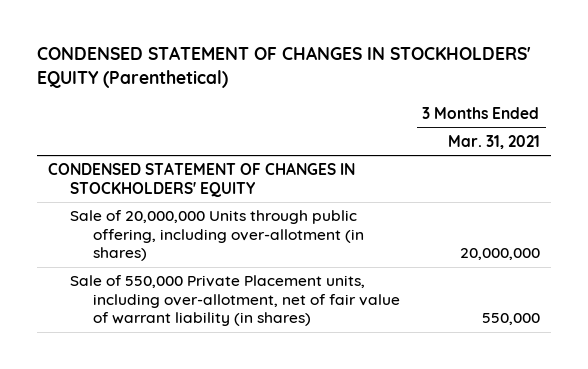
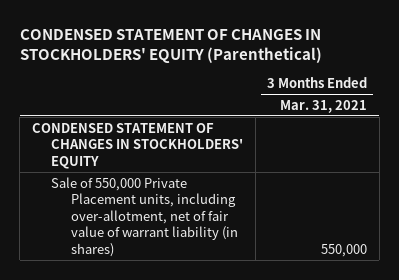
[70,210,364,262] Sale of 20,000,000 Units through public offering, including over-allotment (in shares) -> none

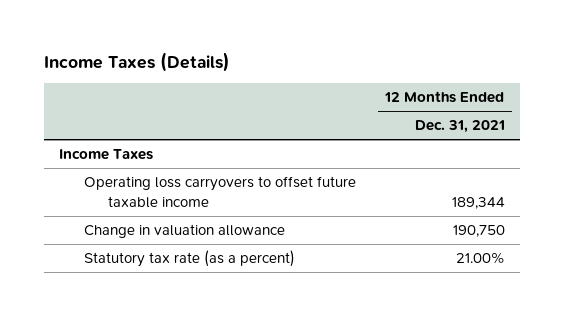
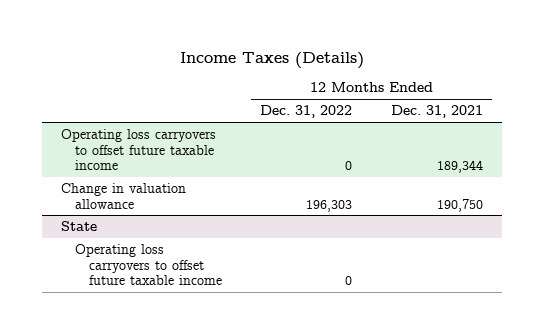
none -> [260,105,353,119] Dec. 31, 2022
[59,149,154,161] Income Taxes -> none
[83,250,295,268] Statutory tax rate (as a percent) -> none
none -> [61,221,98,232] State
none -> [75,244,223,285] Operating loss carryovers to offset future taxable income

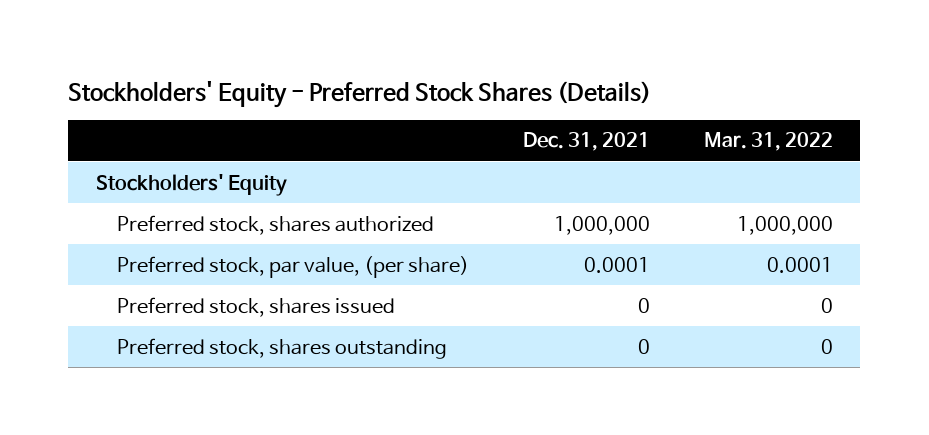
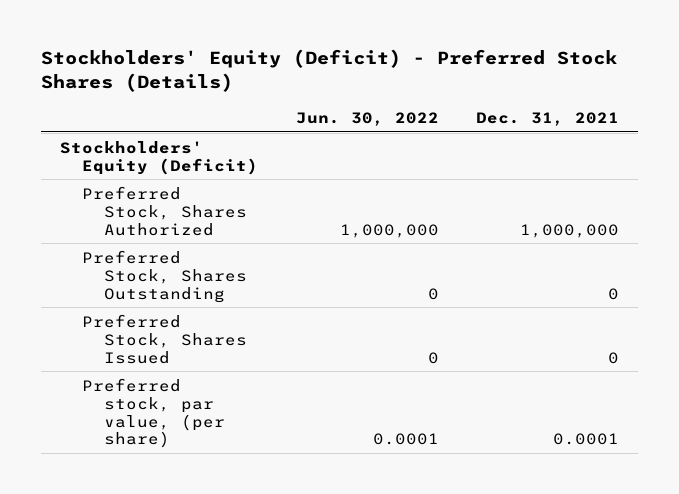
[68,80,652,108] Stockholders' Equity - Preferred Stock Shares (Details) -> [40,49,617,93] Stockholders' Equity (Deficit) - Preferred Stock Shares (Details)
[704,132,834,152] Mar. 31, 2022 -> none
none -> [295,111,439,126] Jun. 30, 2022
[95,173,287,196] Stockholders' Equity -> [59,140,259,175] Stockholders' Equity (Deficit)
[116,214,434,235] Preferred stock, shares authorized -> [82,185,248,236] Preferred Stock, Shares Authorized
none -> [82,249,248,303] Preferred Stock, Shares Outstanding
none -> [82,313,248,364] Preferred Stock, Shares Issued
[116,296,395,317] Preferred stock, shares issued -> none
[116,337,447,359] Preferred stock, shares outstanding -> none

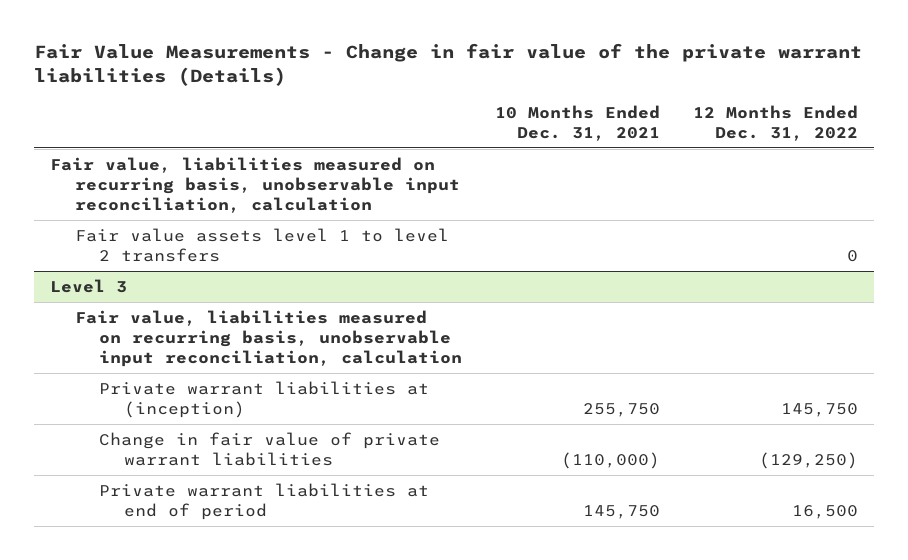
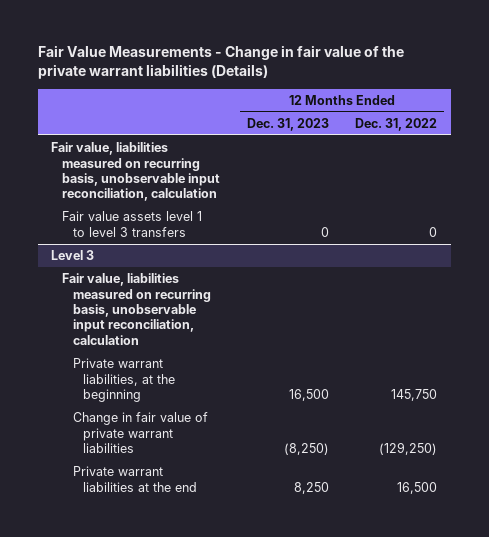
[495,104,661,141] 10 Months Ended Dec. 31, 2021 -> none
none -> [246,117,329,131] Dec. 31, 2023
[74,227,449,262] Fair value assets level 1 to level 2 transfers -> [61,211,202,237] Fair value assets level 1 to level 3 transfers
[99,380,430,418] Private warrant liabilities at (inception) -> [72,358,176,402] Private warrant liabilities, at the beginning
[99,482,430,520] Private warrant liabilities at end of period -> [72,466,198,492] Private warrant liabilities at the end

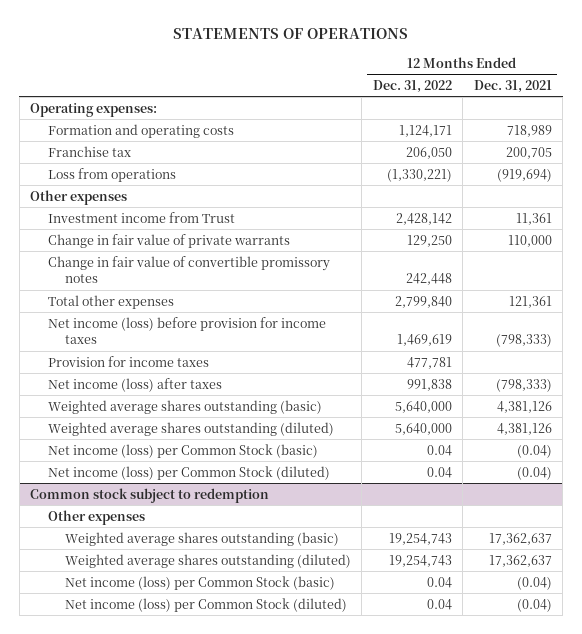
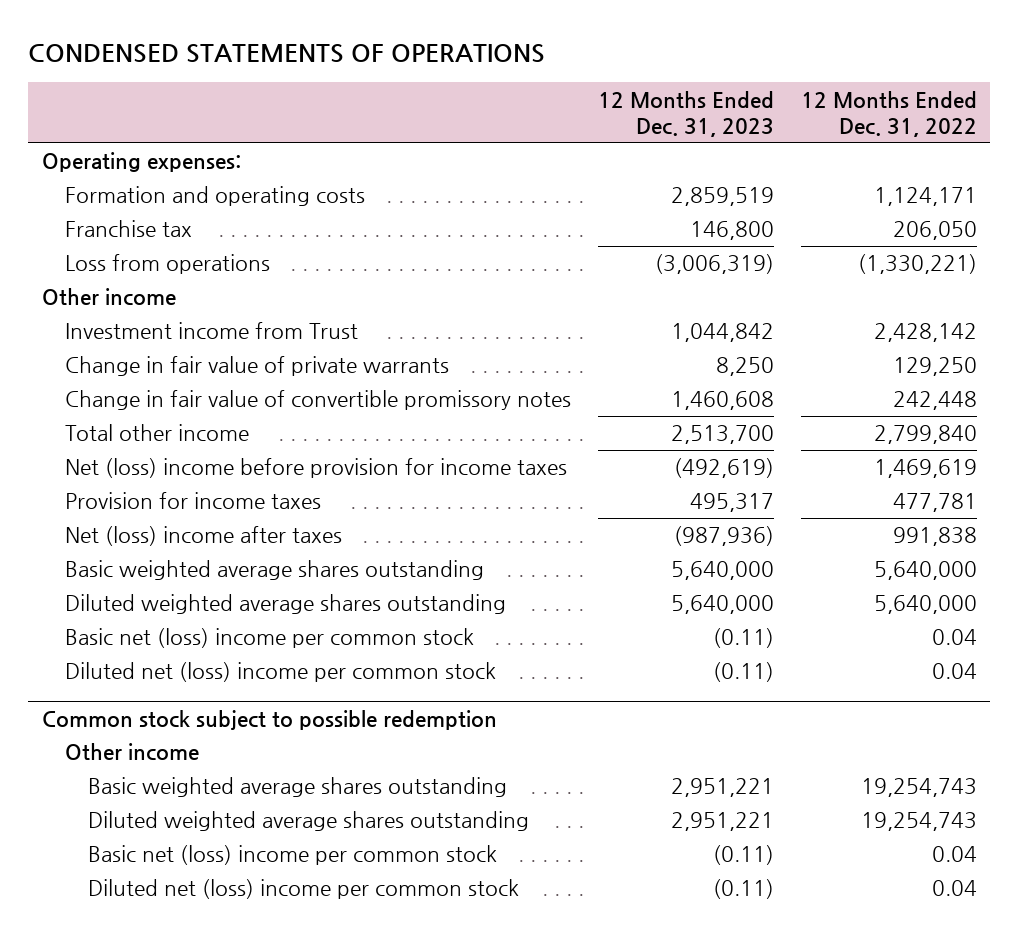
[173,28,409,40] STATEMENTS OF OPERATIONS -> [28,44,546,64] CONDENSED STATEMENTS OF OPERATIONS
[473,79,552,93] Dec. 31, 2021 -> none
none -> [597,90,774,138] 12 Months Ended Dec. 31, 2023
[30,189,128,205] Other expenses -> [41,288,176,307] Other income
[47,294,174,309] Total other expenses -> [64,424,249,442] Total other income
[47,316,326,345] Net income (loss) before provision for income taxes -> [64,458,567,479] Net (loss) income before provision for income taxes
[47,377,222,392] Net income (loss) after taxes -> [64,526,342,547] Net (loss) income after taxes
[47,399,322,414] Weighted average shares outstanding (basic) -> [64,560,484,581] Basic weighted average shares outstanding
[47,421,334,436] Weighted average shares outstanding (diluted) -> [64,594,506,615] Diluted weighted average shares outstanding
[47,443,318,458] Net income (loss) per Common Stock (basic) -> [64,628,474,649] Basic net (loss) income per common stock
[47,465,330,480] Net income (loss) per Common Stock (diluted) -> [64,662,496,683] Diluted net (loss) income per common stock
[30,487,270,503] Common stock subject to redemption -> [41,709,497,730] Common stock subject to possible redemption
[47,509,145,525] Other expenses -> [64,743,199,762] Other income
[64,531,339,546] Weighted average shares outstanding (basic) -> [87,777,507,798] Basic weighted average shares outstanding
[64,553,351,568] Weighted average shares outstanding (diluted) -> [87,811,529,832] Diluted weighted average shares outstanding
[64,575,335,590] Net income (loss) per Common Stock (basic) -> [87,845,497,866] Basic net (loss) income per common stock
[64,597,347,612] Net income (loss) per Common Stock (diluted) -> [87,879,519,900] Diluted net (loss) income per common stock

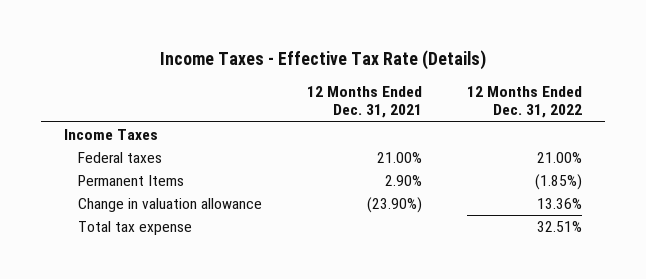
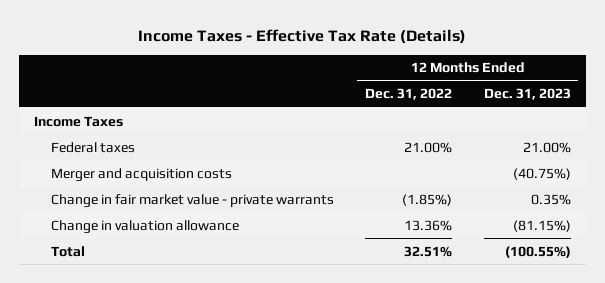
[307,86,423,119] 12 Months Ended Dec. 31, 2021 -> none
none -> [483,88,571,101] Dec. 31, 2023
none -> [50,167,232,182] Merger and acquisition costs
[78,175,185,187] Permanent Items -> [50,193,334,208] Change in fair market value - private warrants
[78,221,193,236] Total tax expense -> [50,245,85,257] Total

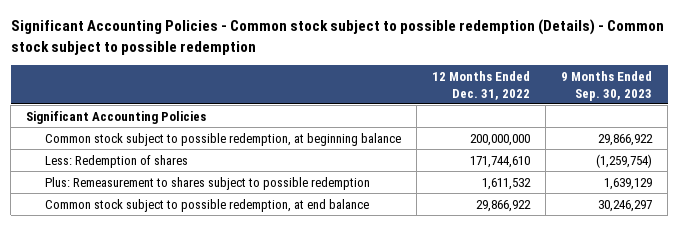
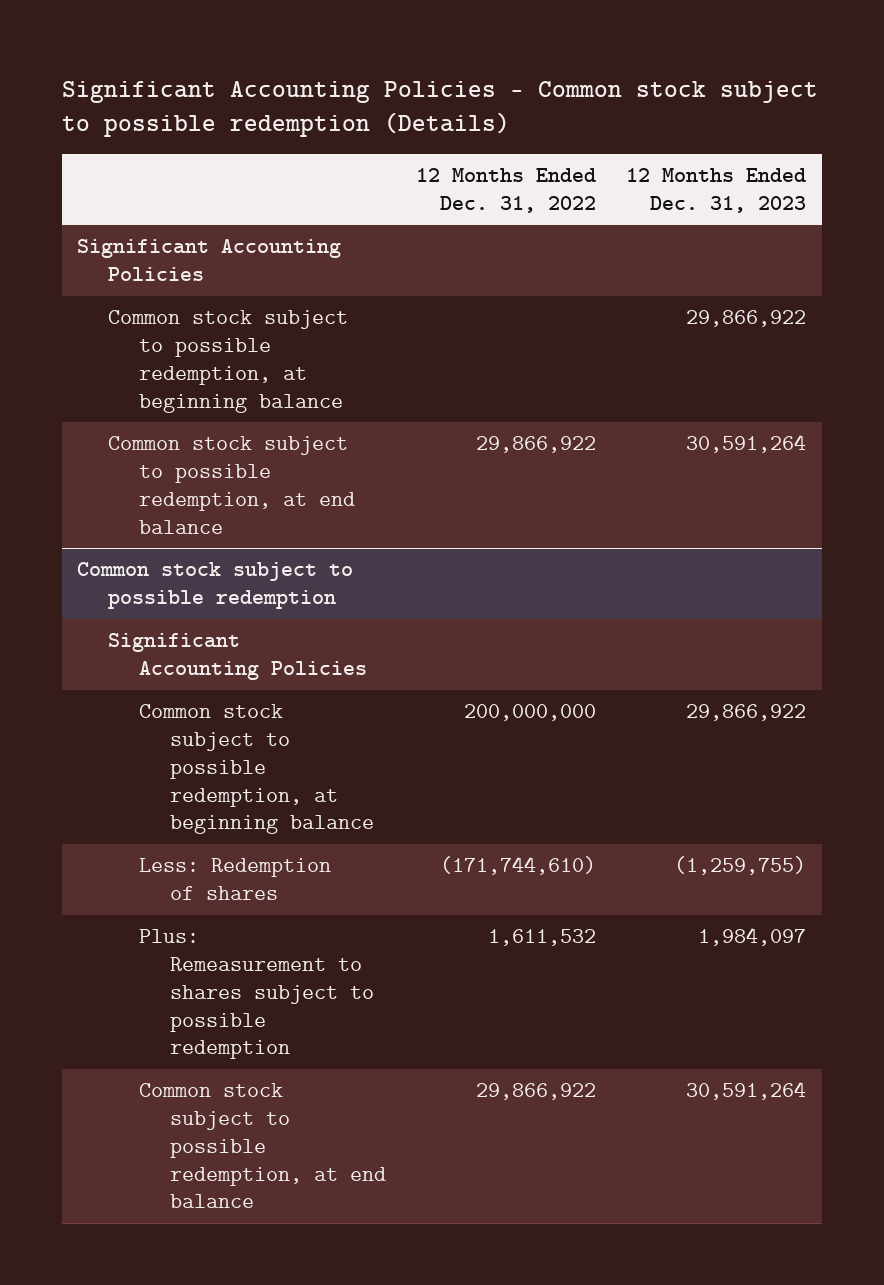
[10,19,664,55] Significant Accounting Policies - Common stock subject to possible redemption (Details) - Common stock subject to possible redemption -> [62,80,819,138] Significant Accounting Policies - Common stock subject to possible redemption (Details)
[561,70,653,101] 9 Months Ended Sep. 30, 2023 -> none
none -> [626,167,807,213] 12 Months Ended Dec. 31, 2023
none -> [108,310,349,413] Common stock subject to possible redemption, at beginning balance
none -> [108,436,356,534] Common stock subject to possible redemption, at end balance
none -> [77,562,354,609] Common stock subject to possible redemption
none -> [108,633,368,680] Significant Accounting Policies
[469,155,530,168] 171,744,610 -> [440,856,597,876] (171,744,610)

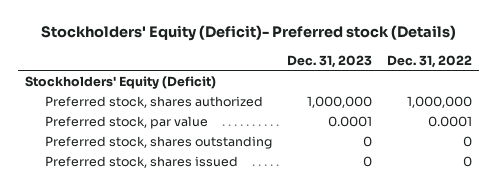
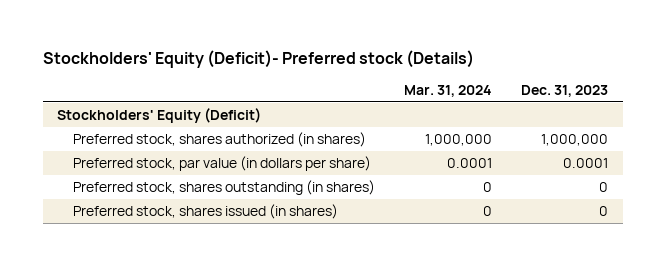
[386,54,472,68] Dec. 31, 2022 -> none
none -> [404,84,493,97] Mar. 31, 2024
[44,95,263,108] Preferred stock, shares authorized -> [72,131,366,147] Preferred stock, shares authorized (in shares)
[44,115,208,129] Preferred stock, par value -> [72,155,371,171] Preferred stock, par value (in dollars per share)
[44,135,272,149] Preferred stock, shares outstanding -> [72,179,375,195] Preferred stock, shares outstanding (in shares)
[44,155,238,168] Preferred stock, shares issued -> [72,203,338,219] Preferred stock, shares issued (in shares)

